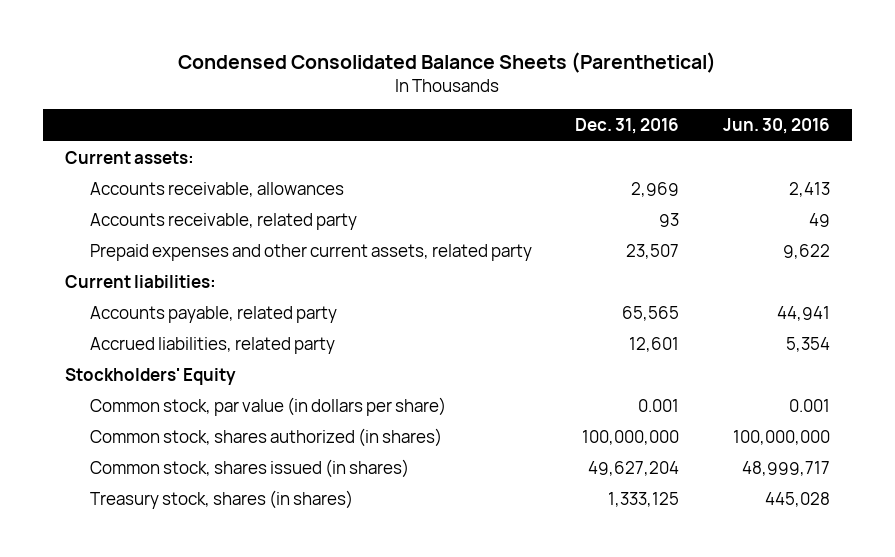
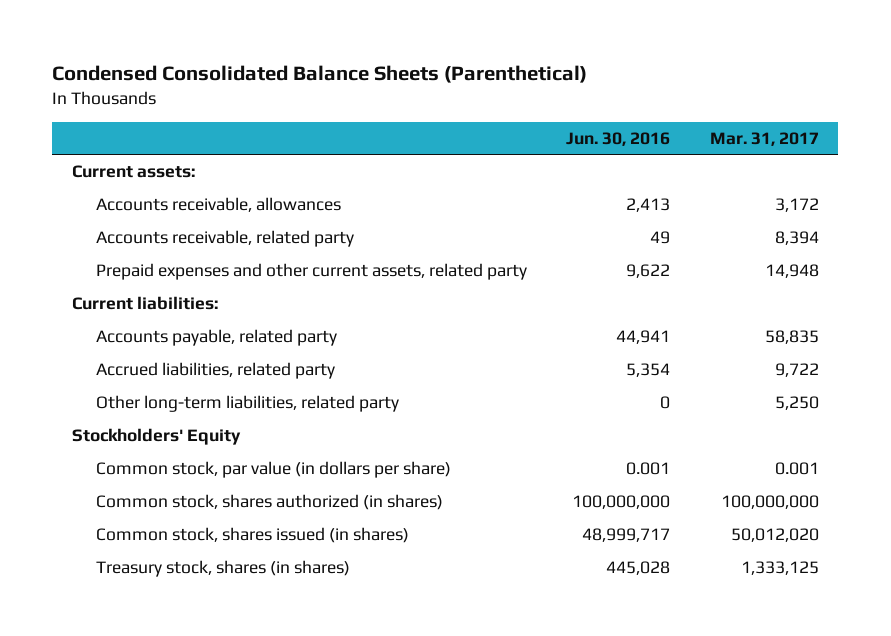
[575,118,680,135] Dec. 31, 2016 -> none
none -> [709,131,819,146] Mar. 31, 2017
none -> [95,395,399,413] Other long-term liabilities, related party

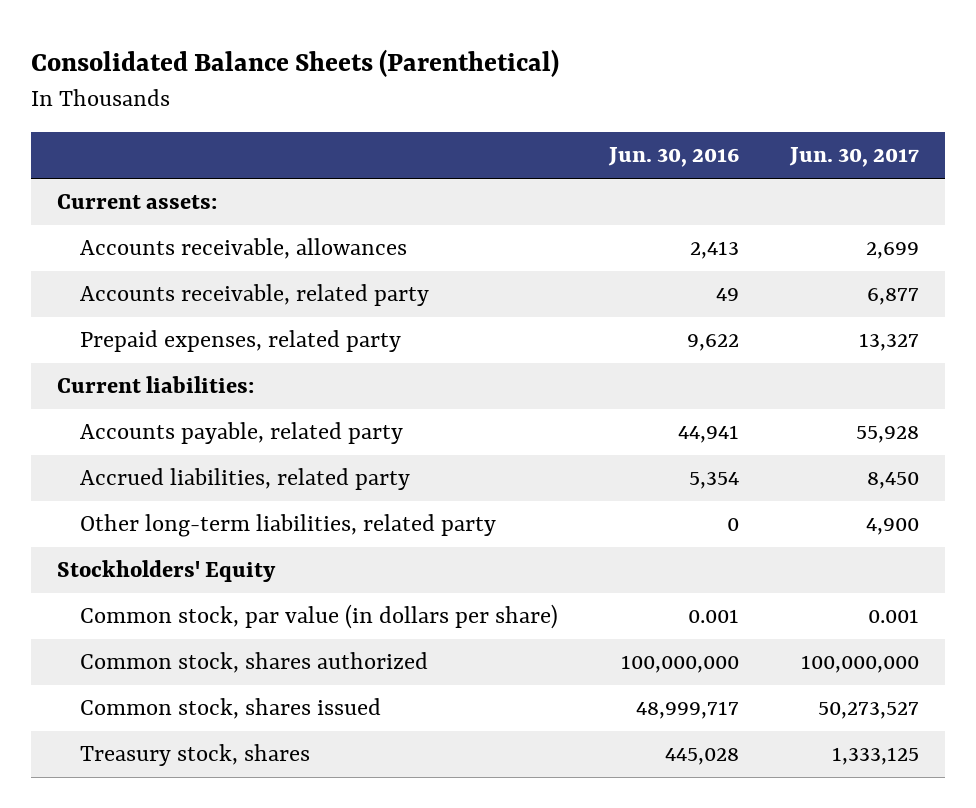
[52,65,588,84] Condensed Consolidated Balance Sheets (Parenthetical) -> [31,49,560,78] Consolidated Balance Sheets (Parenthetical)
[709,131,819,146] Mar. 31, 2017 -> none
none -> [789,147,920,168] Jun. 30, 2017
[95,263,527,281] Prepaid expenses and other current assets, related party -> [80,330,402,353] Prepaid expenses, related party
[95,494,443,511] Common stock, shares authorized (in shares) -> [80,652,429,674] Common stock, shares authorized
[95,527,409,544] Common stock, shares issued (in shares) -> [80,698,382,720] Common stock, shares issued
[95,560,350,578] Treasury stock, shares (in shares) -> [80,744,311,767] Treasury stock, shares

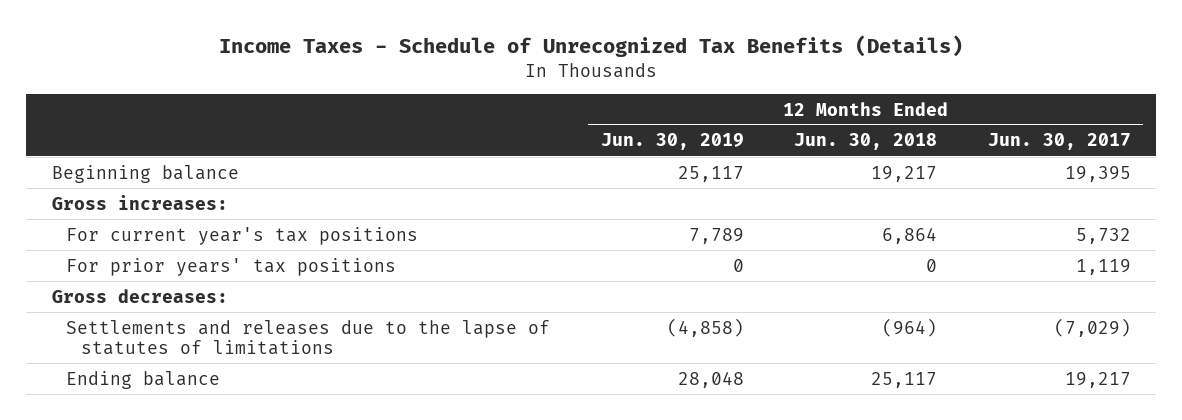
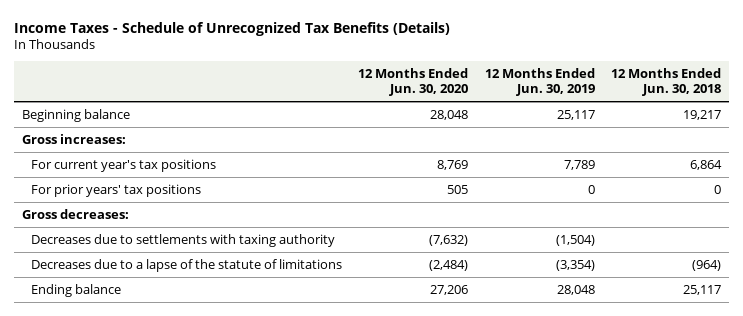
[987,133,1131,151] Jun. 30, 2017 -> none
none -> [358,68,469,97] 12 Months Ended Jun. 30, 2020
[66,319,551,355] Settlements and releases due to the lapse of statutes of limitations -> none
none -> [31,233,336,247] Decreases due to settlements with taxing authority
none -> [31,258,343,272] Decreases due to a lapse of the statute of limitations

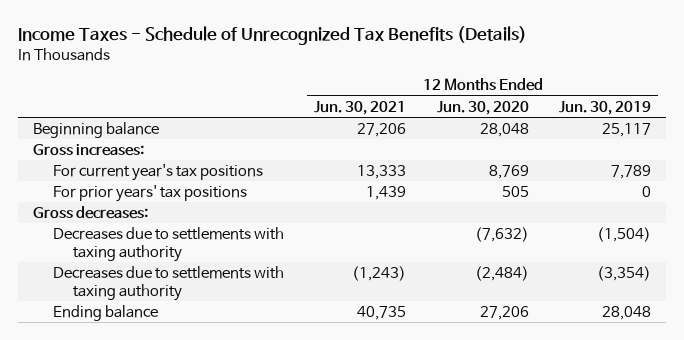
[610,68,721,97] 12 Months Ended Jun. 30, 2018 -> none
none -> [314,100,407,115] Jun. 30, 2021
[31,258,343,272] Decreases due to a lapse of the statute of limitations -> [53,265,285,301] Decreases due to settlements with taxing authority

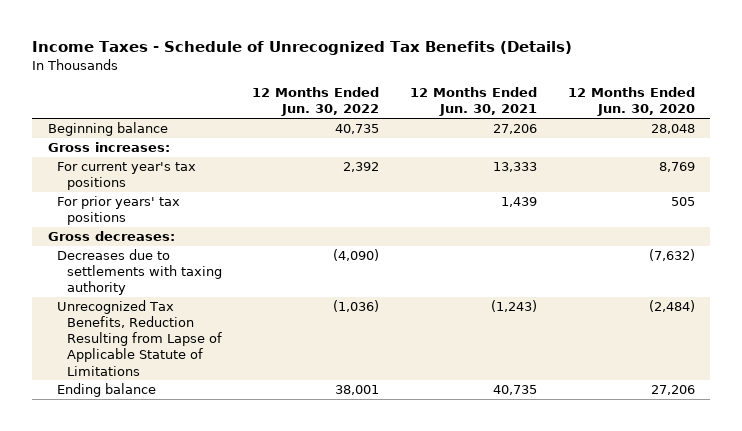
[558,100,651,115] Jun. 30, 2019 -> none
none -> [252,87,380,117] 12 Months Ended Jun. 30, 2022
[53,265,285,301] Decreases due to settlements with taxing authority -> [57,300,222,376] Unrecognized Tax Benefits, Reduction Resulting from Lapse of Applicable Statute of Limitations

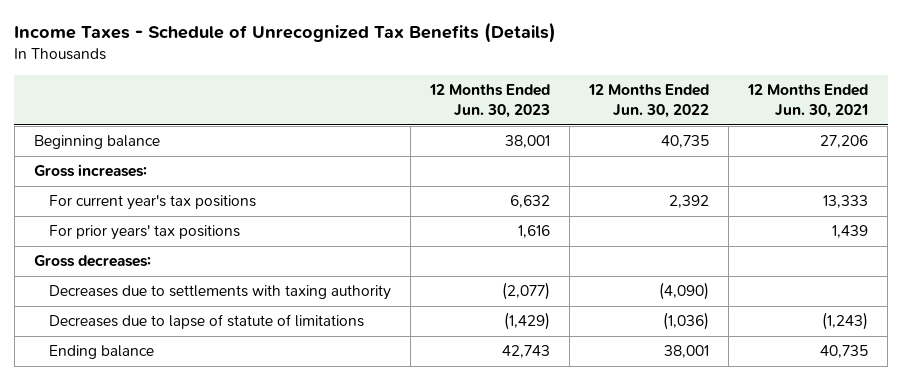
[567,87,695,117] 12 Months Ended Jun. 30, 2020 -> none
none -> [428,84,550,118] 12 Months Ended Jun. 30, 2023
[57,300,222,376] Unrecognized Tax Benefits, Reduction Resulting from Lapse of Applicable Statute of Limitations -> [48,314,364,330] Decreases due to lapse of statute of limitations

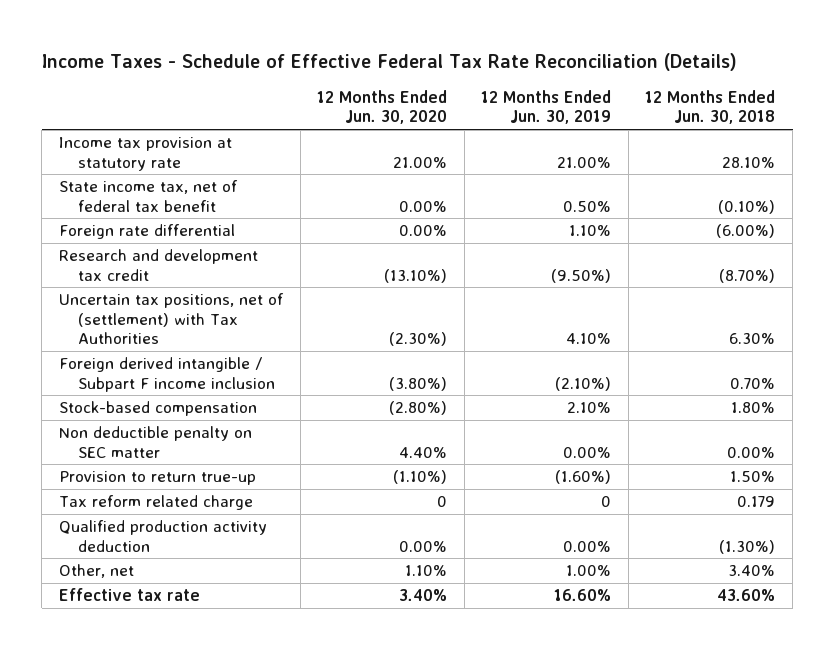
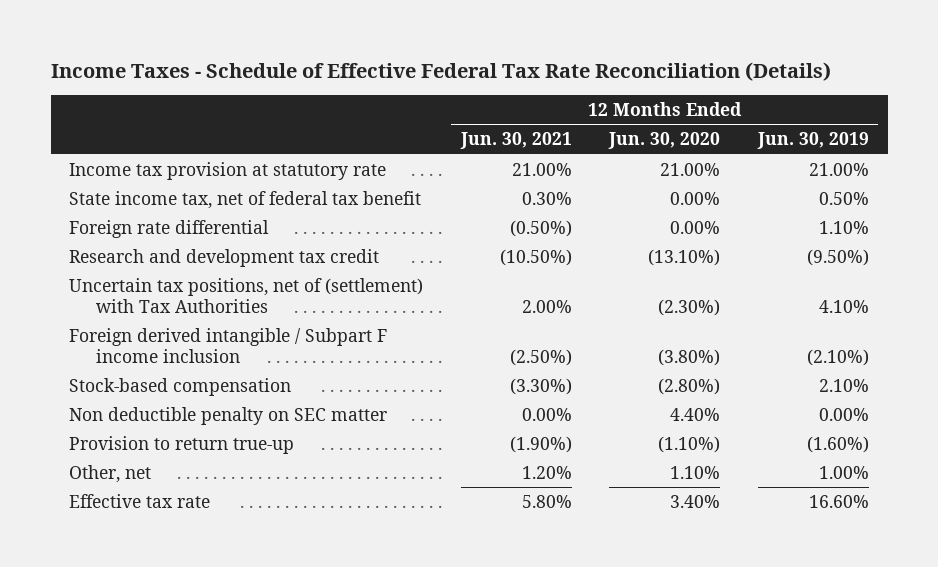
[645,89,776,125] 12 Months Ended Jun. 30, 2018 -> none
none -> [459,132,572,150] Jun. 30, 2021
[58,495,253,511] Tax reform related charge -> none
[58,520,267,552] Qualified production activity deduction -> none

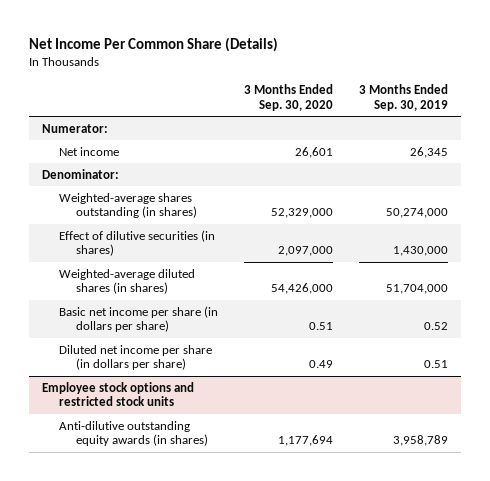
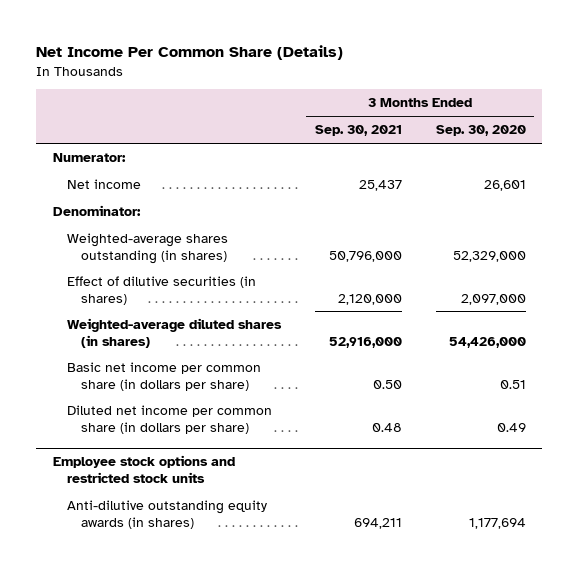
[358,84,448,111] 3 Months Ended Sep. 30, 2019 -> none
none -> [314,125,402,137] Sep. 30, 2021
[58,305,218,333] Basic net income per share (in dollars per share) -> [66,362,261,391] Basic net income per common share (in dollars per share)
[58,344,212,371] Diluted net income per share (in dollars per share) -> [66,405,272,434] Diluted net income per common share (in dollars per share)

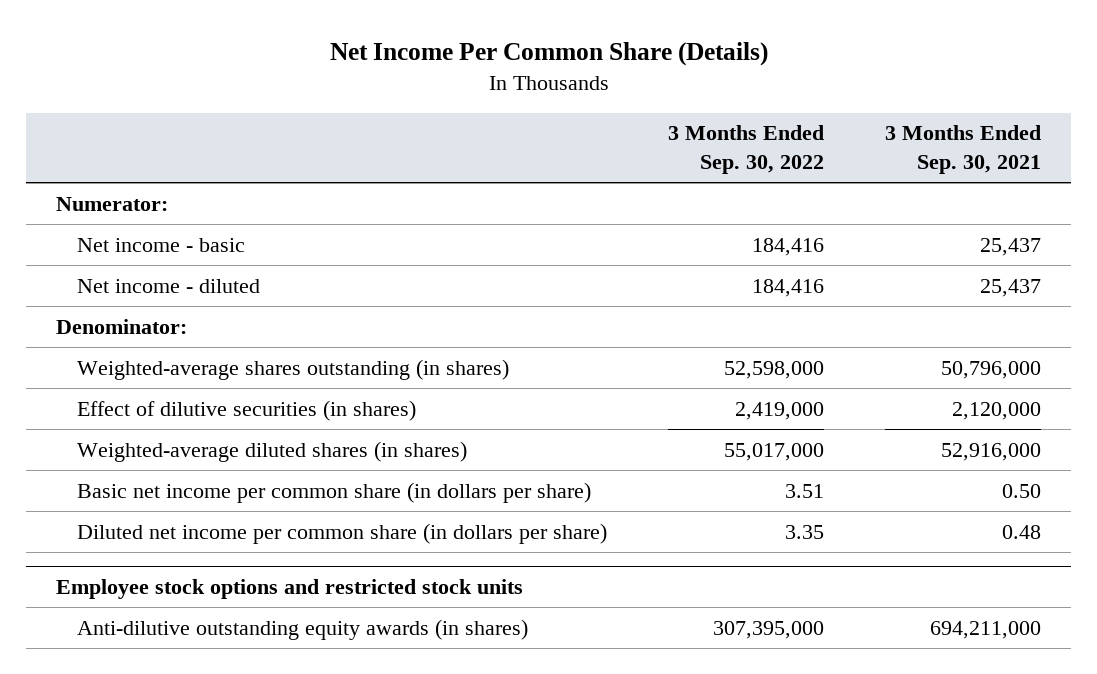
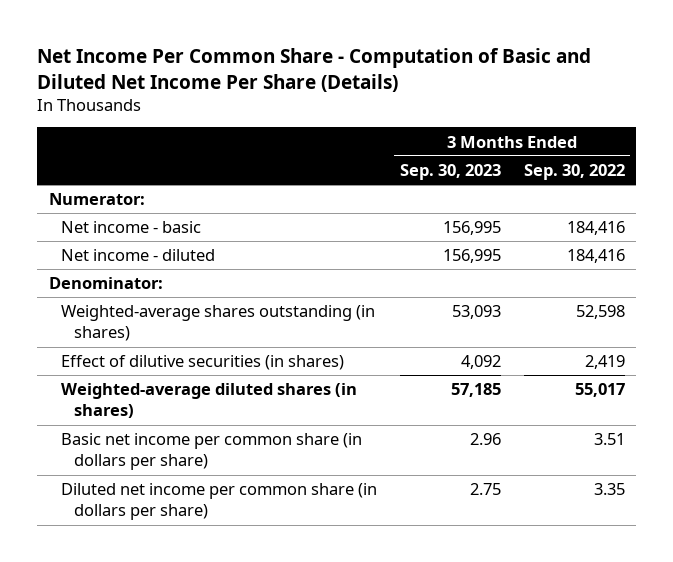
[329,42,768,67] Net Income Per Common Share (Details) -> [37,47,592,92] Net Income Per Common Share - Computation of Basic and Diluted Net Income Per Share (Details)
[884,125,1041,174] 3 Months Ended Sep. 30, 2021 -> none
none -> [400,164,502,181] Sep. 30, 2023
[723,360,824,379] 52,598,000 -> [575,305,625,320] 52,598
[734,401,824,420] 2,419,000 -> [584,355,625,370] 2,419
[723,442,824,461] 55,017,000 -> [574,383,625,398] 55,017
[56,578,524,599] Employee stock options and restricted stock units -> none
[76,618,528,640] Anti-dilutive outstanding equity awards (in shares) -> none

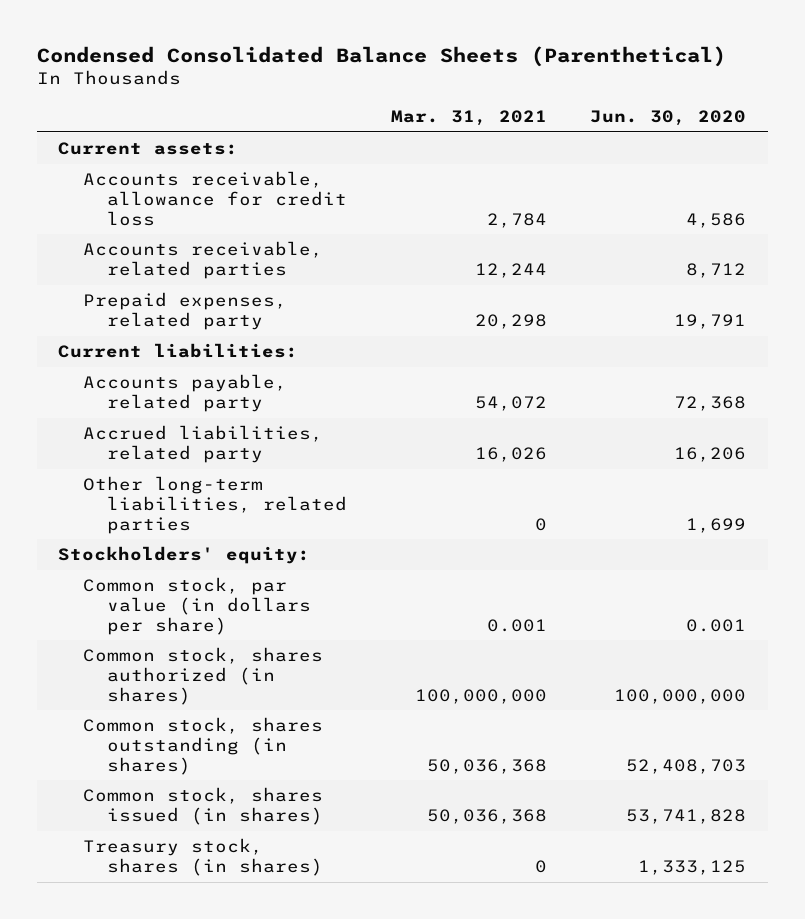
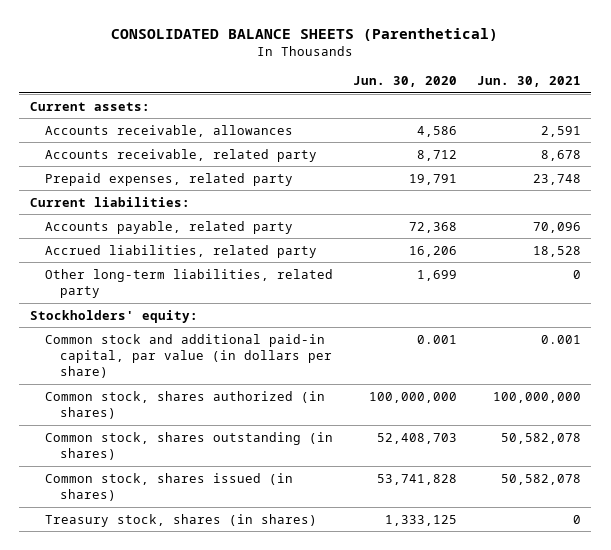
[36,46,726,68] Condensed Consolidated Balance Sheets (Parenthetical) -> [111,27,499,41] CONSOLIDATED BALANCE SHEETS (Parenthetical)
[390,109,547,126] Mar. 31, 2021 -> none
none -> [477,76,582,88] Jun. 30, 2021
[82,171,348,226] Accounts receivable, allowance for credit loss -> [44,124,293,137] Accounts receivable, allowances
[82,241,323,279] Accounts receivable, related parties -> [44,148,317,162] Accounts receivable, related party
[82,476,348,534] Other long-term liabilities, related parties -> [44,268,333,298] Other long-term liabilities, related party
[82,577,312,635] Common stock, par value (in dollars per share) -> [44,333,332,379] Common stock and additional paid-in capital, par value (in dollars per share)

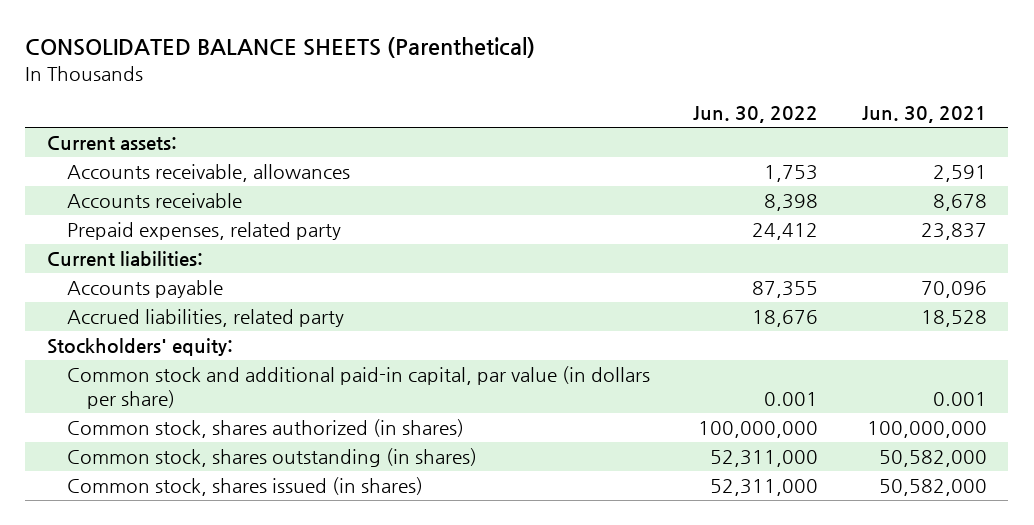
[353,76,458,88] Jun. 30, 2020 -> none
none -> [693,106,819,124] Jun. 30, 2022
[44,148,317,162] Accounts receivable, related party -> [67,193,243,209] Accounts receivable
[533,173,582,185] 23,748 -> [920,223,987,241] 23,837
[44,220,293,234] Accounts payable, related party -> [67,280,224,299] Accounts payable
[44,268,333,298] Other long-term liabilities, related party -> none
[44,513,317,527] Treasury stock, shares (in shares) -> none
[501,432,582,444] 50,582,078 -> [878,450,987,468] 50,582,000
[501,473,582,485] 50,582,078 -> [878,479,987,497] 50,582,000

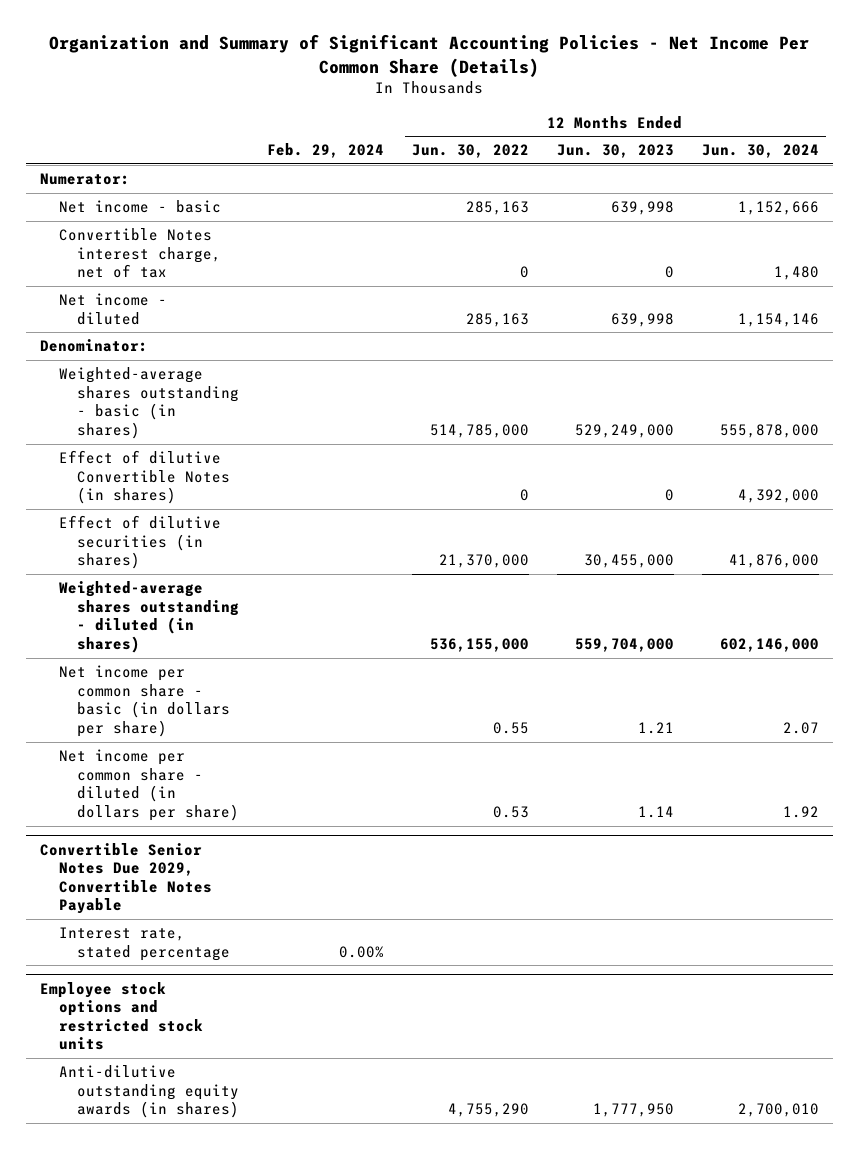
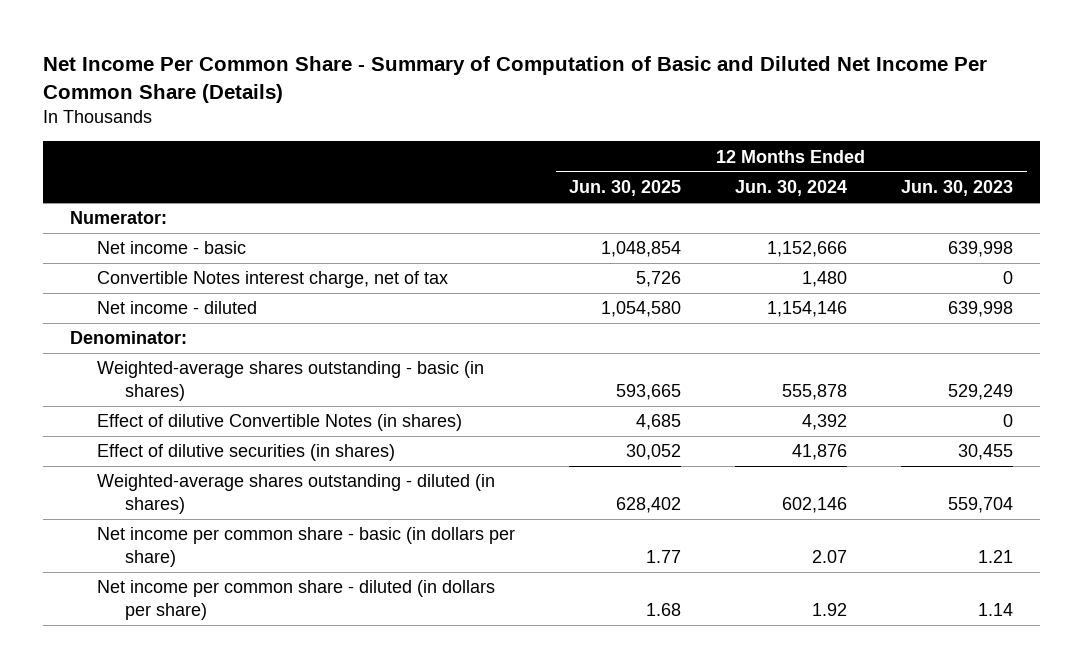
[49,34,810,77] Organization and Summary of Significant Accounting Policies - Net Income Per Common Share (Details) -> [43,56,988,104] Net Income Per Common Share - Summary of Computation of Basic and Diluted Net Income Per Common Share (Details)
[267,143,385,159] Feb. 29, 2024 -> none
[412,144,530,159] Jun. 30, 2022 -> none
none -> [569,180,682,197] Jun. 30, 2025
[574,424,674,439] 529,249,000 -> [948,383,1014,400] 529,249
[719,424,819,439] 555,878,000 -> [782,383,848,400] 555,878
[737,489,819,504] 4,392,000 -> [802,414,848,431] 4,392
[583,554,674,569] 30,455,000 -> [958,444,1014,461] 30,455
[728,554,819,569] 41,876,000 -> [792,444,848,461] 41,876
[574,638,674,653] 559,704,000 -> [948,496,1014,513] 559,704
[719,638,819,653] 602,146,000 -> [782,496,848,513] 602,146
[39,842,212,915] Convertible Senior Notes Due 2029, Convertible Notes Payable -> none
[58,927,231,961] Interest rate, stated percentage -> none
[39,981,203,1051] Employee stock options and restricted stock units -> none
[58,1065,240,1119] Anti-dilutive outstanding equity awards (in shares) -> none

